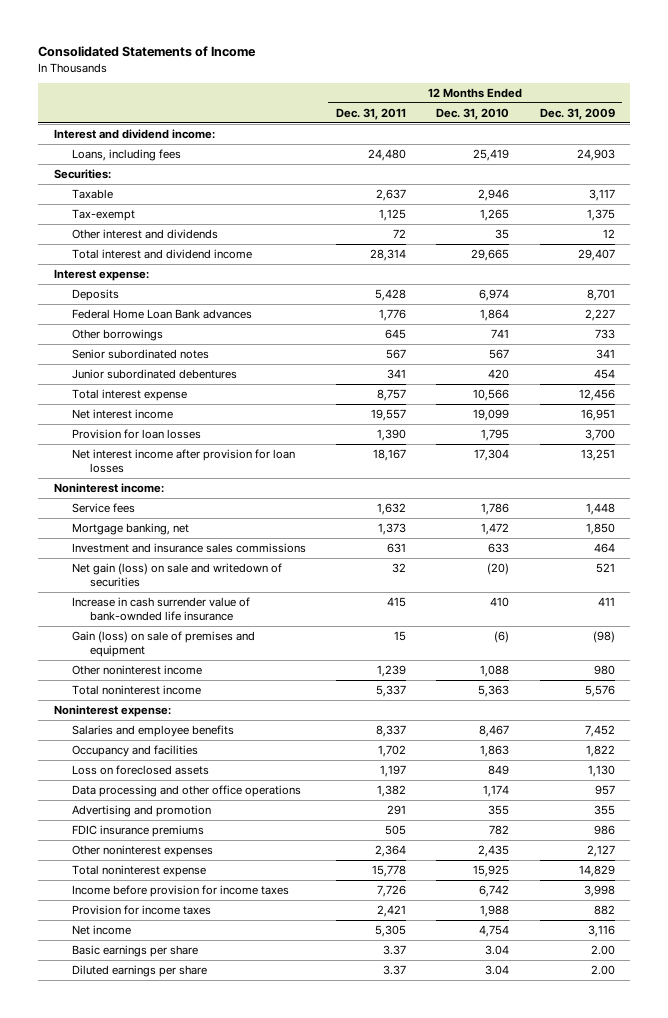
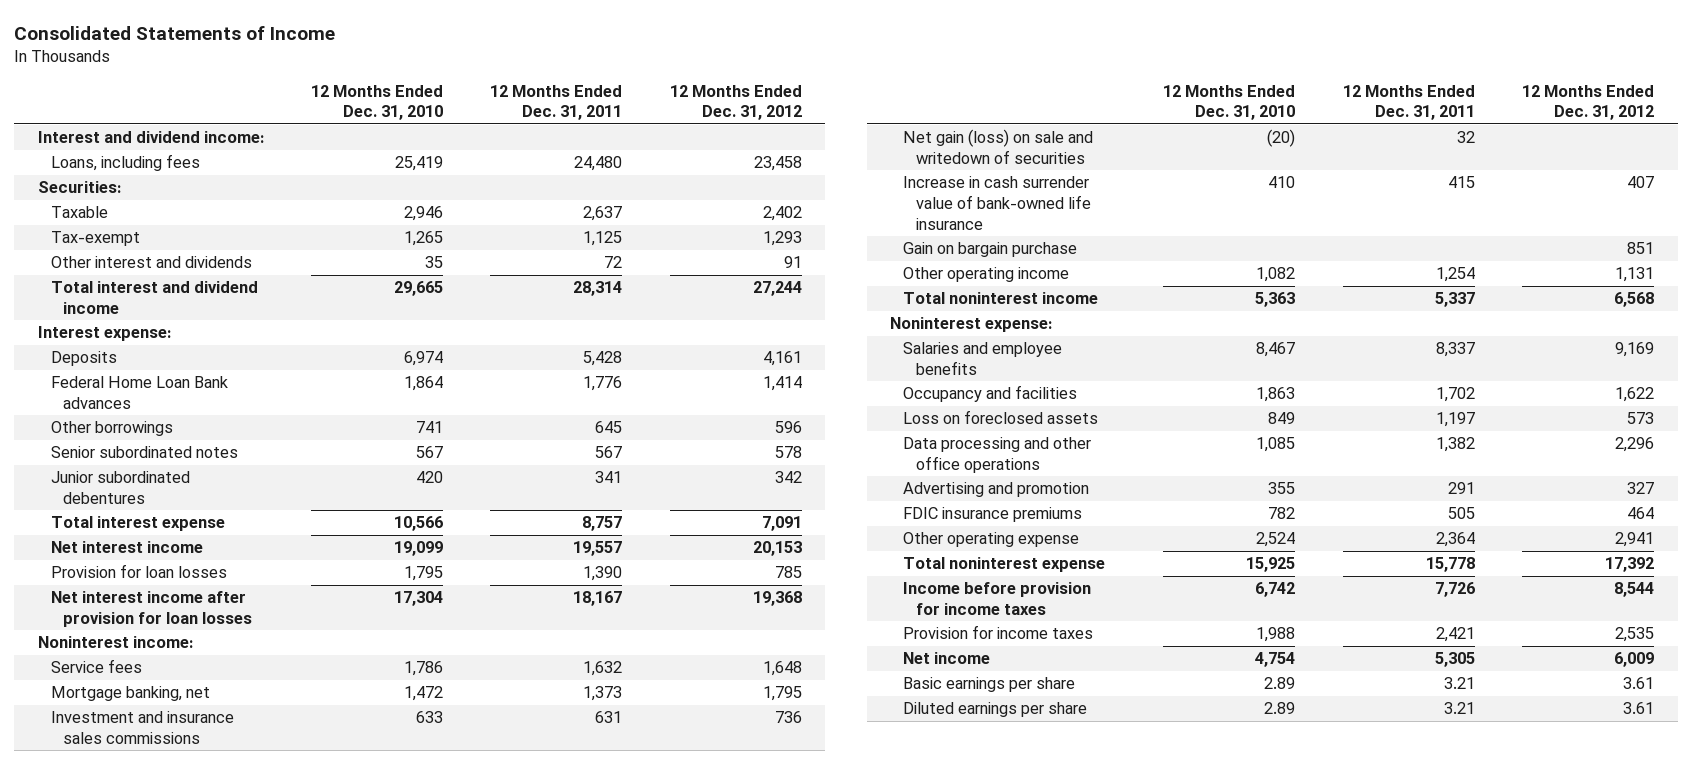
[539,107,615,120] Dec. 31, 2009 -> none
none -> [669,84,802,121] 12 Months Ended Dec. 31, 2012
[71,630,255,658] Gain (loss) on sale of premises and equipment -> none
[71,596,250,622] Increase in cash surrender value of bank-ownded life insurance -> [902,176,1091,230] Increase in cash surrender value of bank-owned life insurance
none -> [902,242,1077,258] Gain on bargain purchase
[71,664,202,675] Other noninterest income -> [902,267,1069,283] Other operating income
[377,664,407,677] 1,239 -> [1435,267,1475,283] 1,254
[480,664,510,677] 1,088 -> [1256,267,1296,283] 1,082
[483,784,510,797] 1,174 -> [1256,437,1296,453] 1,085
[71,844,213,857] Other noninterest expenses -> [902,532,1079,548] Other operating expense
[478,844,510,857] 2,435 -> [1256,532,1296,548] 2,524
[383,944,407,955] 3.37 -> [1443,677,1475,690] 3.21
[485,944,510,955] 3.04 -> [1264,677,1296,690] 2.89
[383,964,407,975] 3.37 -> [1443,702,1475,715] 3.21
[485,964,510,975] 3.04 -> [1264,702,1296,715] 2.89

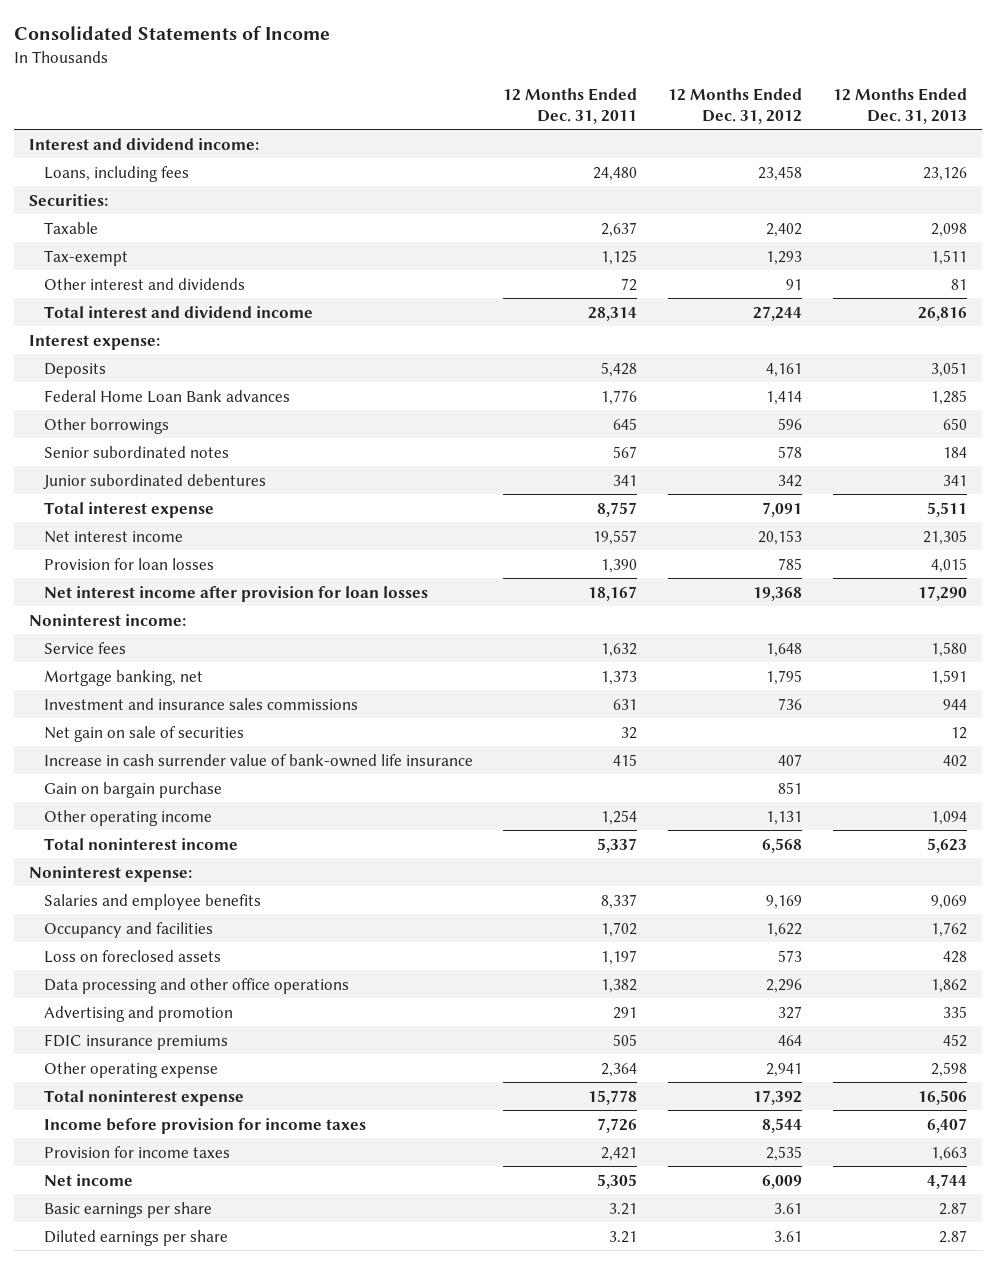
[311,84,444,121] 12 Months Ended Dec. 31, 2010 -> none
none -> [832,87,967,124] 12 Months Ended Dec. 31, 2013
[902,129,1093,164] Net gain (loss) on sale and writedown of securities -> [43,725,244,742] Net gain on sale of securities

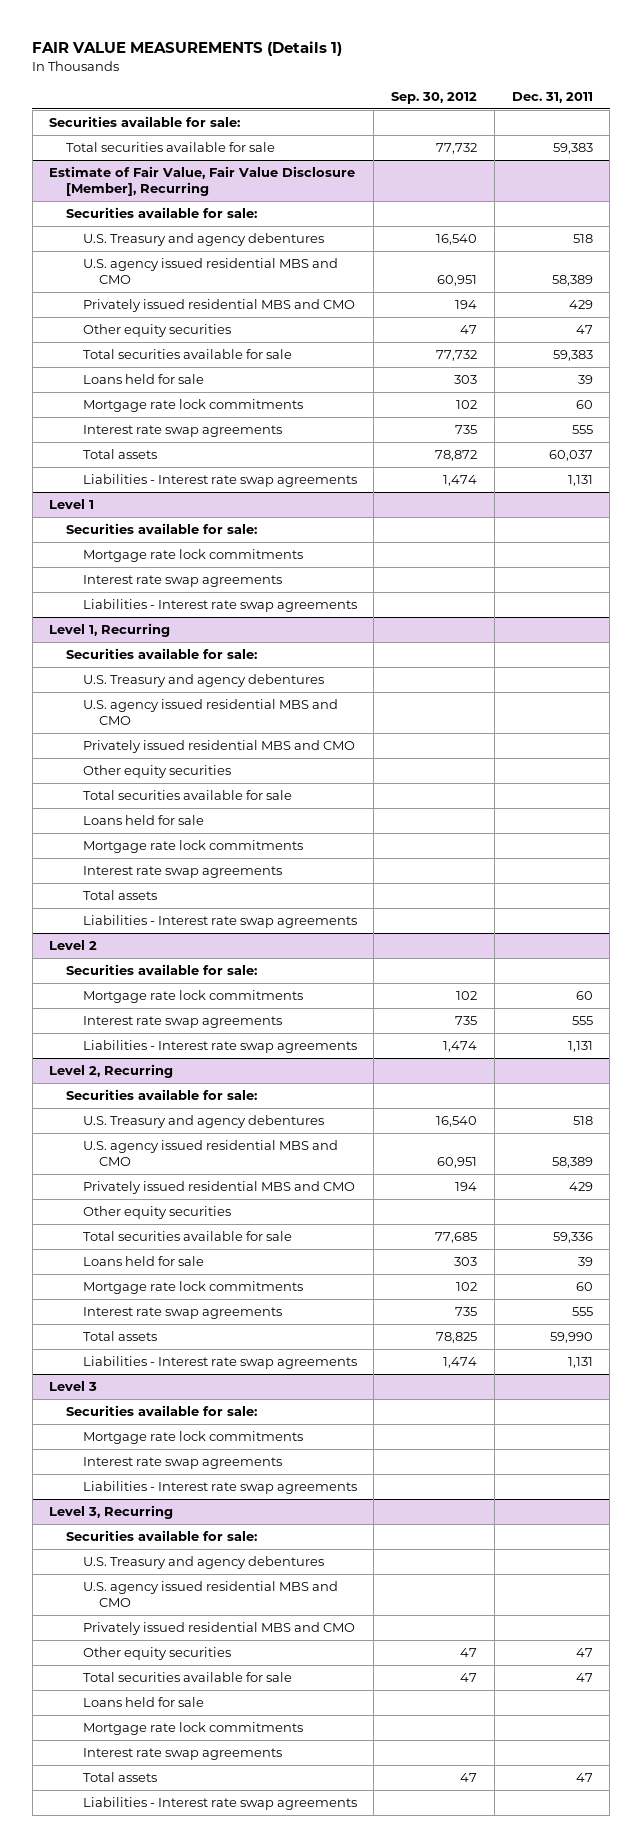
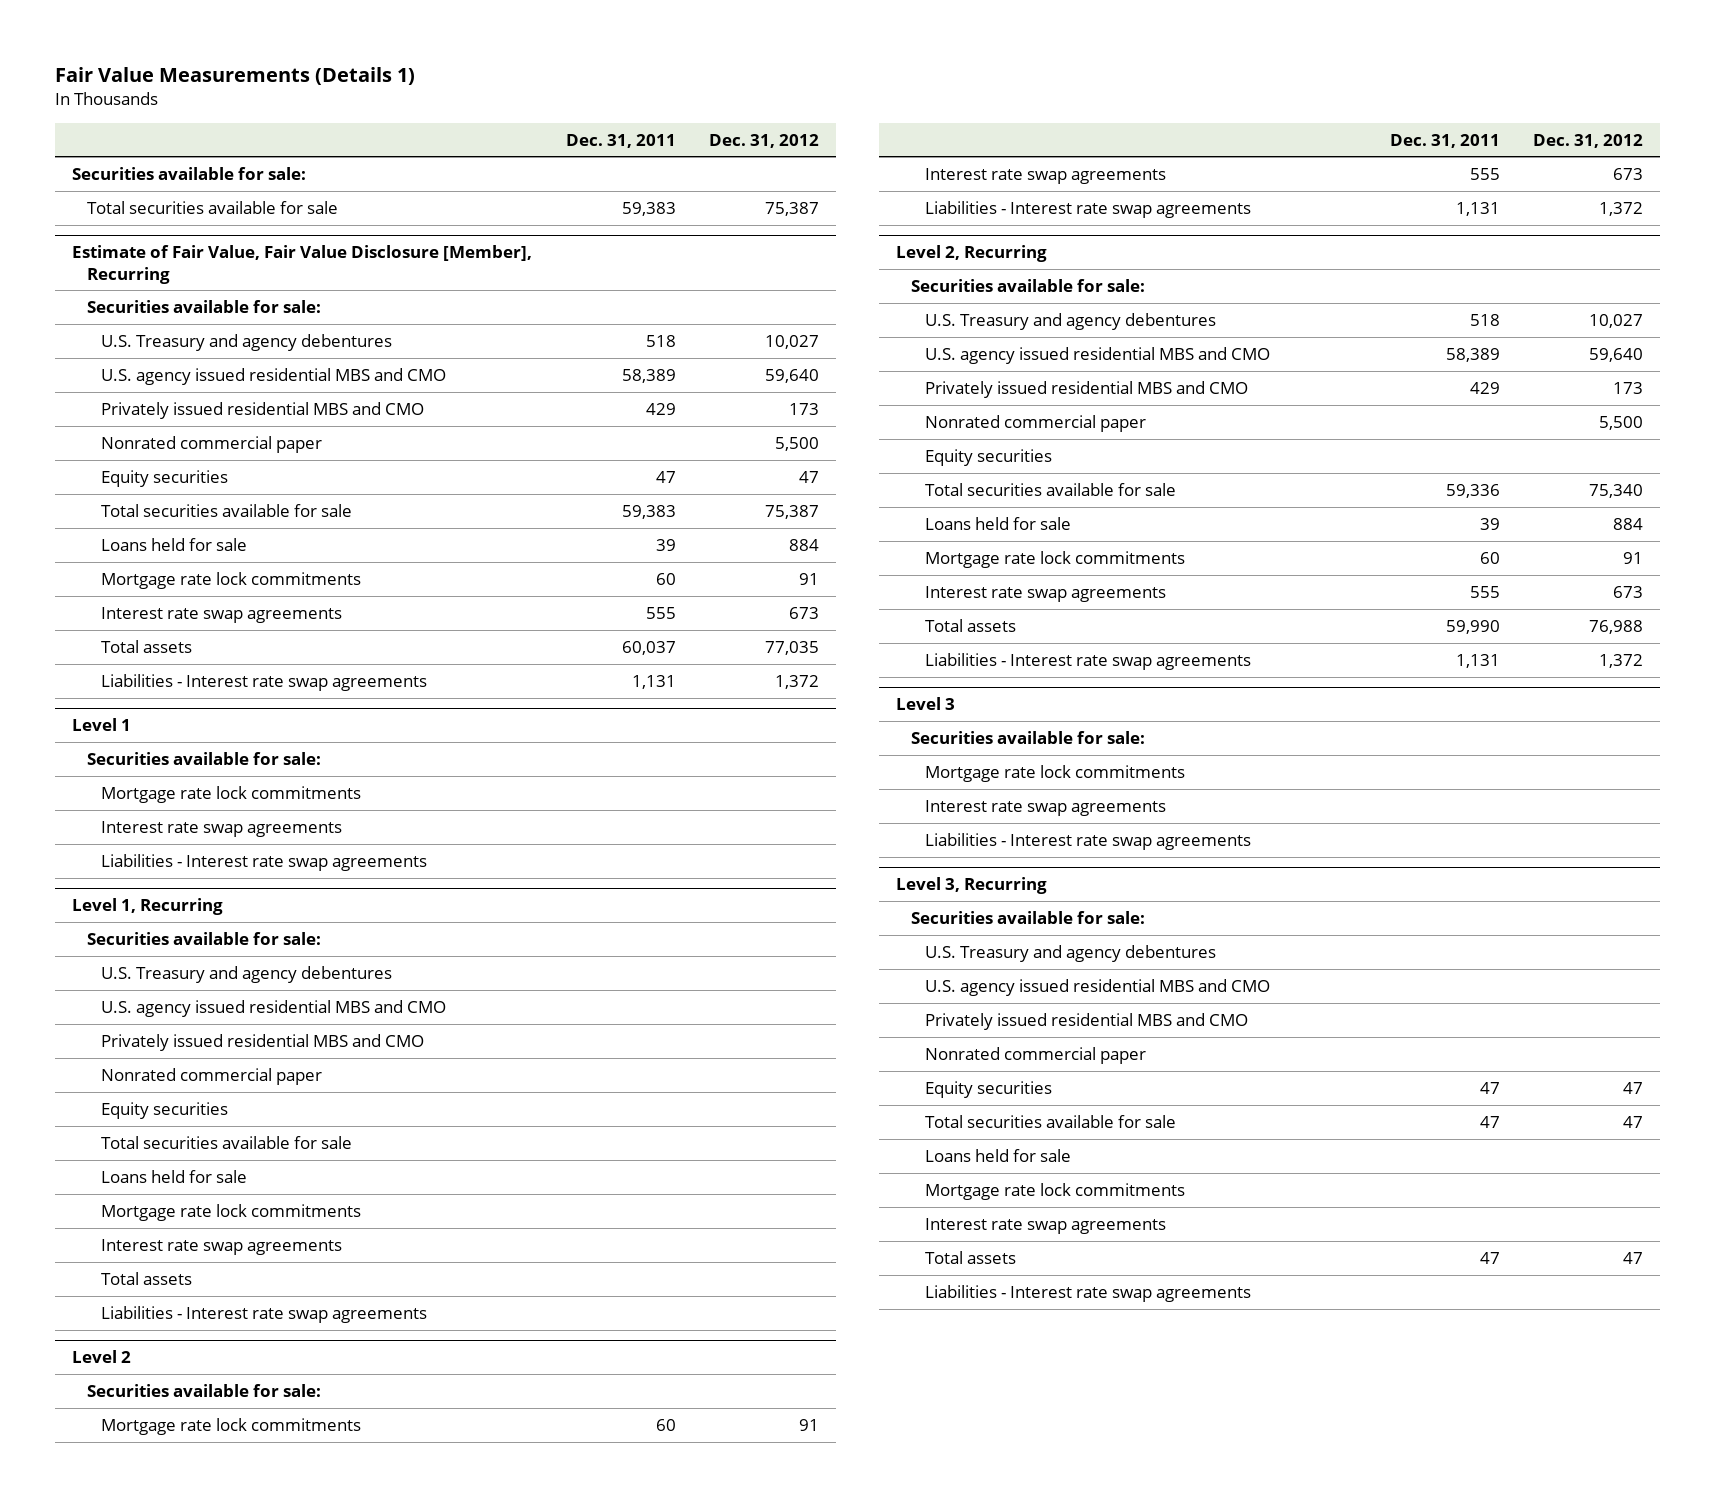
[32,40,343,56] FAIR VALUE MEASUREMENTS (Details 1) -> [55,67,416,86] Fair Value Measurements (Details 1)
[391,91,478,104] Sep. 30, 2012 -> none
none -> [709,133,820,148] Dec. 31, 2012
none -> [101,435,323,453] Nonrated commercial paper
[82,324,231,338] Other equity securities -> [101,469,229,487] Equity securities
none -> [101,1067,323,1085] Nonrated commercial paper
[82,765,231,779] Other equity securities -> [101,1101,229,1119] Equity securities
none -> [925,414,1147,432] Nonrated commercial paper
[82,1206,231,1220] Other equity securities -> [925,448,1053,466] Equity securities
none -> [925,1046,1147,1064] Nonrated commercial paper
[82,1647,231,1661] Other equity securities -> [925,1080,1053,1098] Equity securities

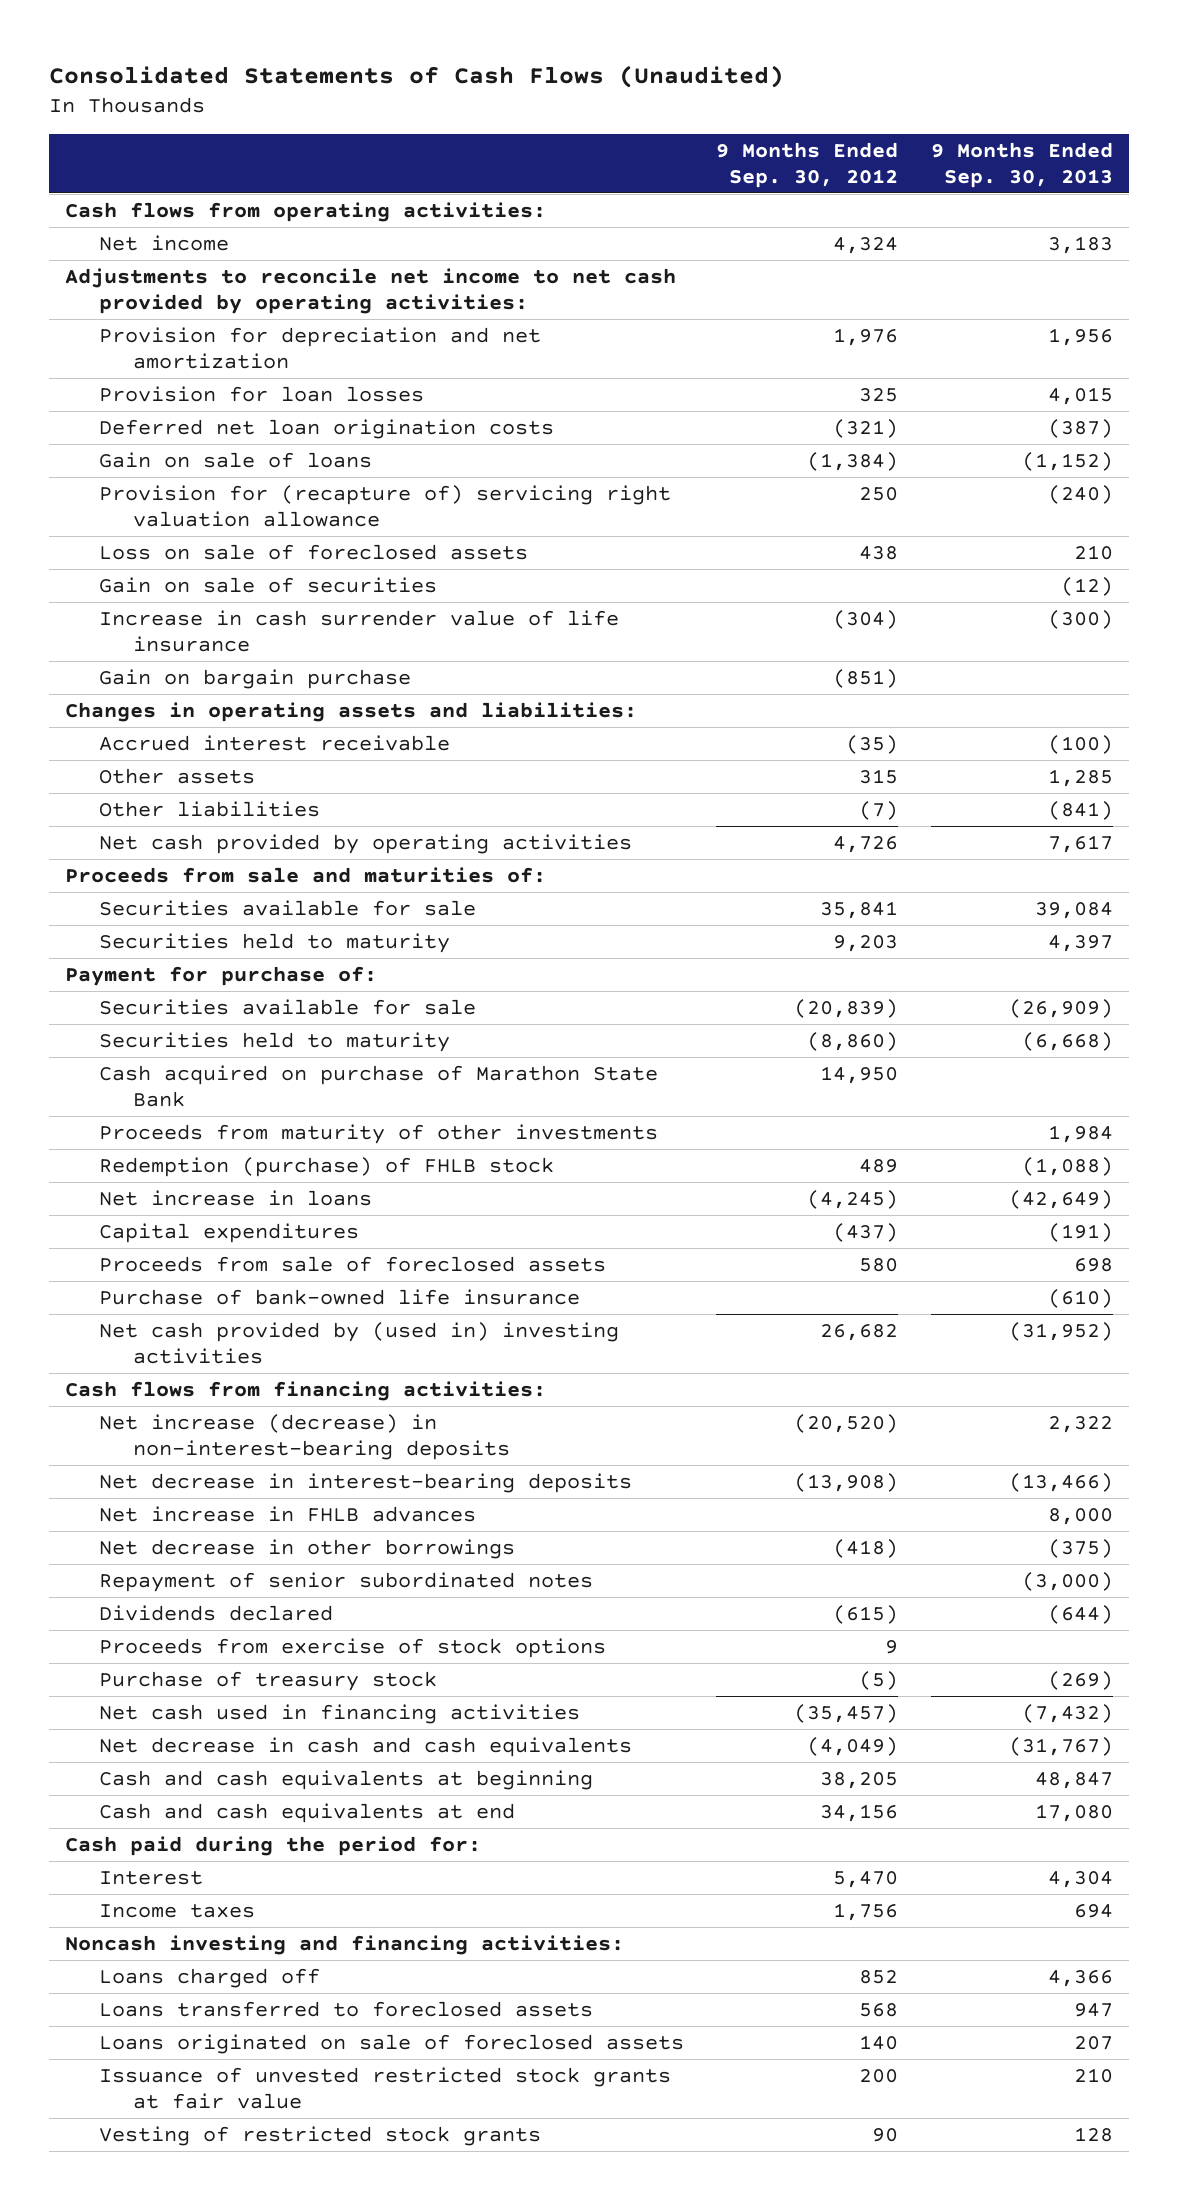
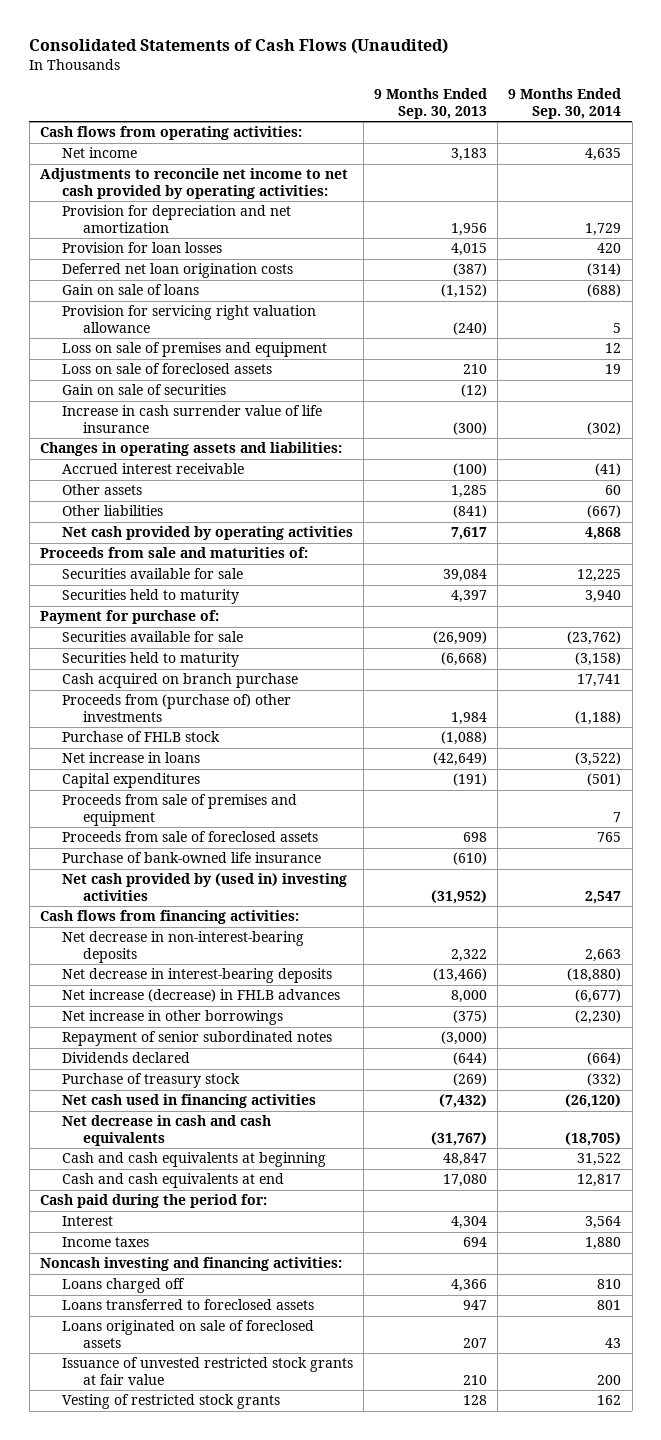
[716,141,899,188] 9 Months Ended Sep. 30, 2012 -> none
none -> [508,88,622,119] 9 Months Ended Sep. 30, 2014
[99,484,672,527] Provision for (recapture of) servicing right valuation allowance -> [61,305,316,333] Provision for servicing right valuation allowance
none -> [61,342,327,358] Loss on sale of premises and equipment
[99,668,412,689] Gain on bargain purchase -> none
[99,1064,659,1107] Cash acquired on purchase of Marathon State Bank -> [61,673,298,689] Cash acquired on branch purchase
[99,1123,659,1144] Proceeds from maturity of other investments -> [61,694,291,722] Proceeds from (purchase of) other investments
[99,1156,555,1177] Redemption (purchase) of FHLB stock -> [61,731,220,743] Purchase of FHLB stock
none -> [61,794,297,826] Proceeds from sale of premises and equipment
[99,1413,511,1460] Net increase (decrease) in non-interest-bearing deposits -> [61,931,304,963] Net decrease in non-interest-bearing deposits
[99,1505,477,1522] Net increase in FHLB advances -> [61,989,340,1003] Net increase (decrease) in FHLB advances
[99,1538,516,1559] Net decrease in other borrowings -> [61,1010,283,1026] Net increase in other borrowings
[99,1637,607,1658] Proceeds from exercise of stock options -> none

